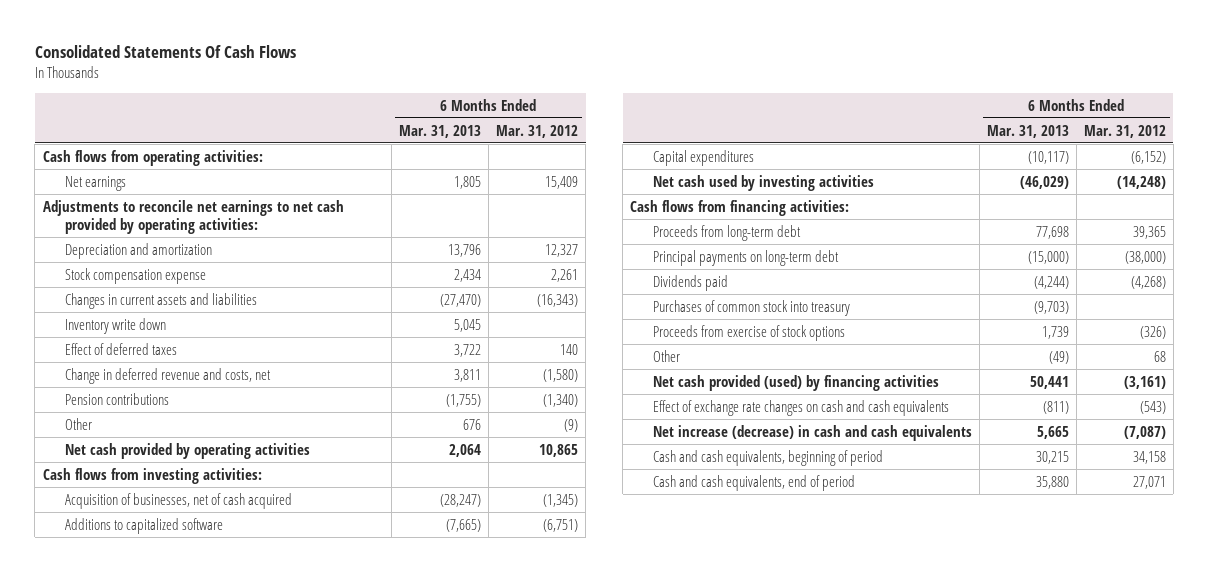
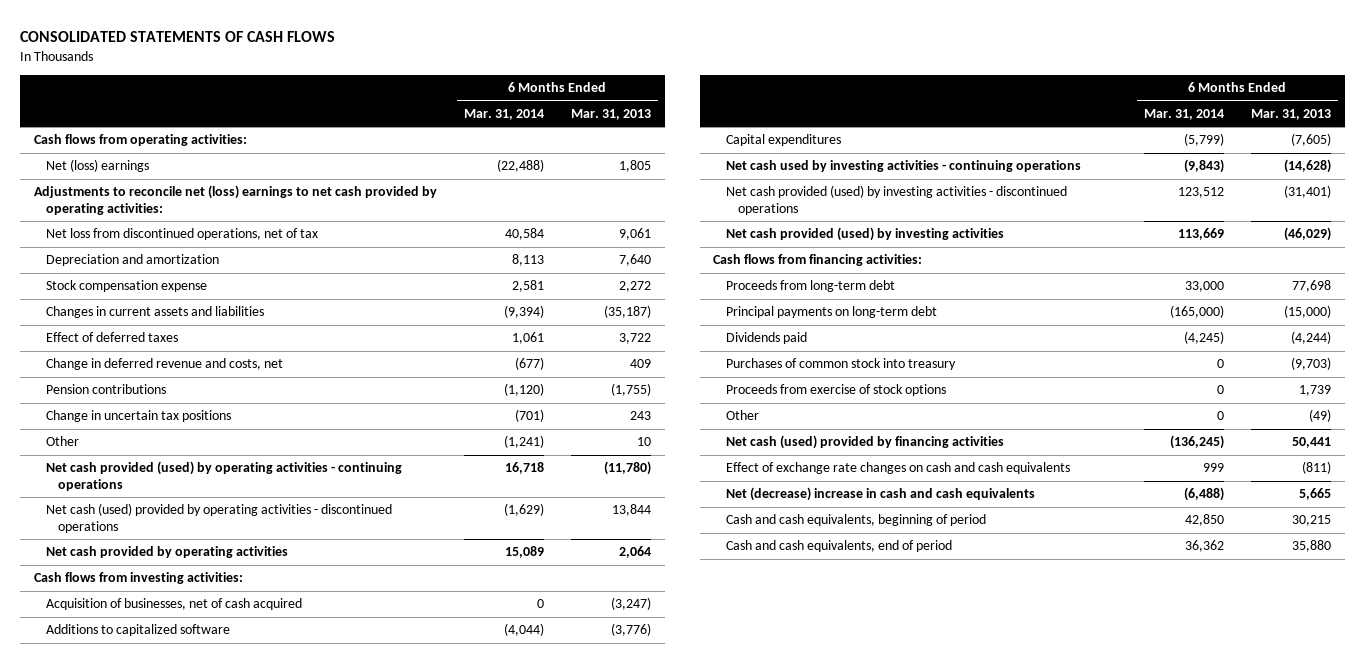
[34,45,296,59] Consolidated Statements Of Cash Flows -> [19,30,335,42] CONSOLIDATED STATEMENTS OF CASH FLOWS
[495,124,578,138] Mar. 31, 2012 -> none
none -> [463,108,544,120] Mar. 31, 2014
[64,317,166,334] Inventory write down -> none
[64,175,126,191] Net earnings -> [45,159,149,173] Net (loss) earnings
[42,199,344,235] Adjustments to reconcile net earnings to net cash provided by operating activities: -> [33,185,437,215] Adjustments to reconcile net (loss) earnings to net cash provided by operating activities:
none -> [45,228,318,241] Net loss from discontinued operations, net of tax
[447,243,481,257] 13,796 -> [619,254,652,267] 7,640
[453,268,481,282] 2,434 -> [619,281,652,293] 2,272
[439,293,481,307] (27,470) -> [604,305,652,319] (35,187)
[453,368,481,382] 3,811 -> [630,359,652,369] 409
none -> [45,410,231,423] Change in uncertain tax positions
[462,418,481,430] 676 -> [637,437,652,447] 10
none -> [45,461,402,491] Net cash provided (used) by operating activities - continuing operations
none -> [45,503,392,533] Net cash (used) provided by operating activities - discontinued operations
[439,493,481,507] (28,247) -> [611,597,652,611] (3,247)
[445,518,481,532] (7,665) -> [611,623,652,637] (3,776)
[1027,150,1069,164] (10,117) -> [1291,133,1332,147] (7,605)
none -> [725,160,1081,173] Net cash used by investing activities - continuing operations
none -> [725,185,1067,215] Net cash provided (used) by investing activities - discontinued operations
[652,174,874,191] Net cash used by investing activities -> [725,227,1004,242] Net cash provided (used) by investing activities
[652,374,939,391] Net cash provided (used) by financing activities -> [725,435,1004,450] Net cash (used) provided by financing activities
[652,424,972,441] Net increase (decrease) in cash and cash equivalents -> [725,487,1035,502] Net (decrease) increase in cash and cash equivalents

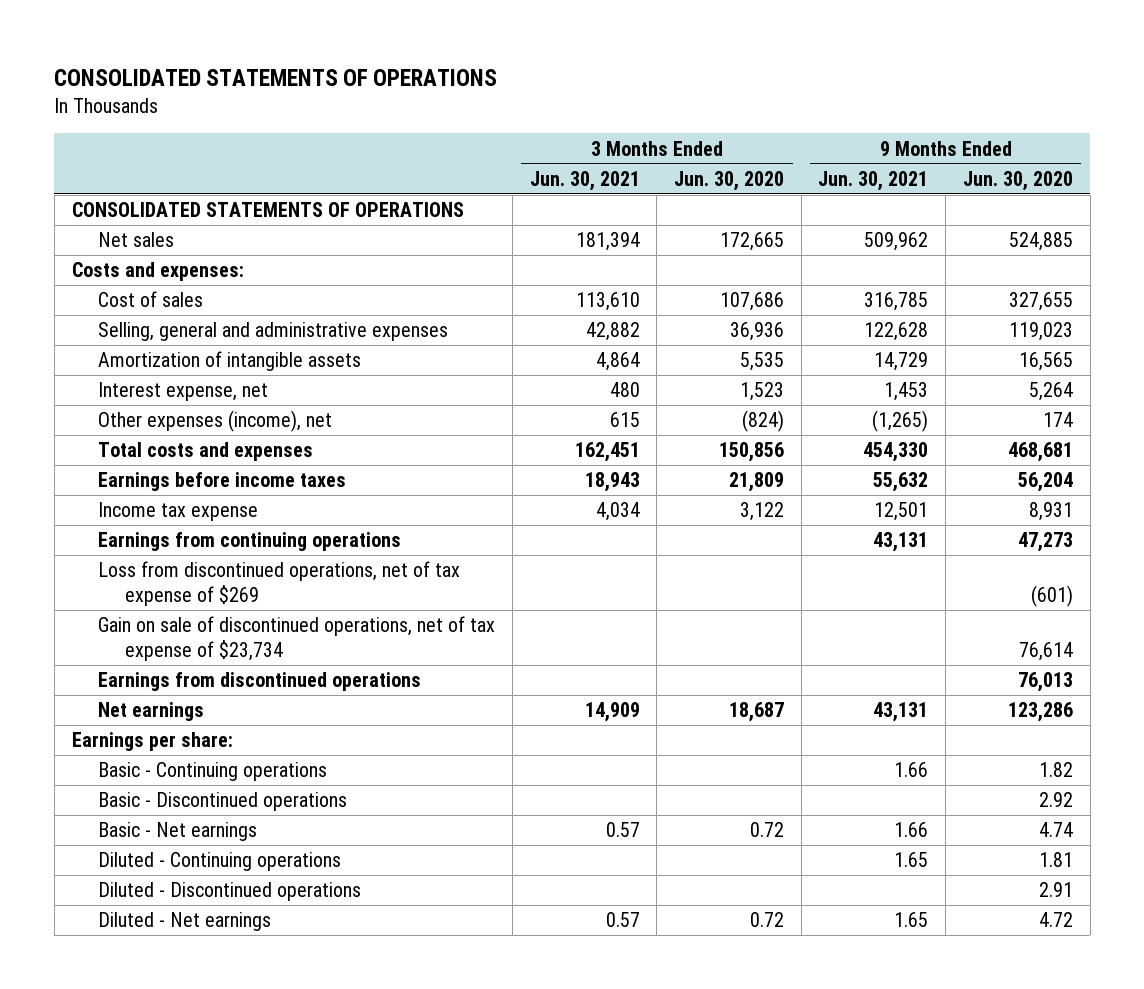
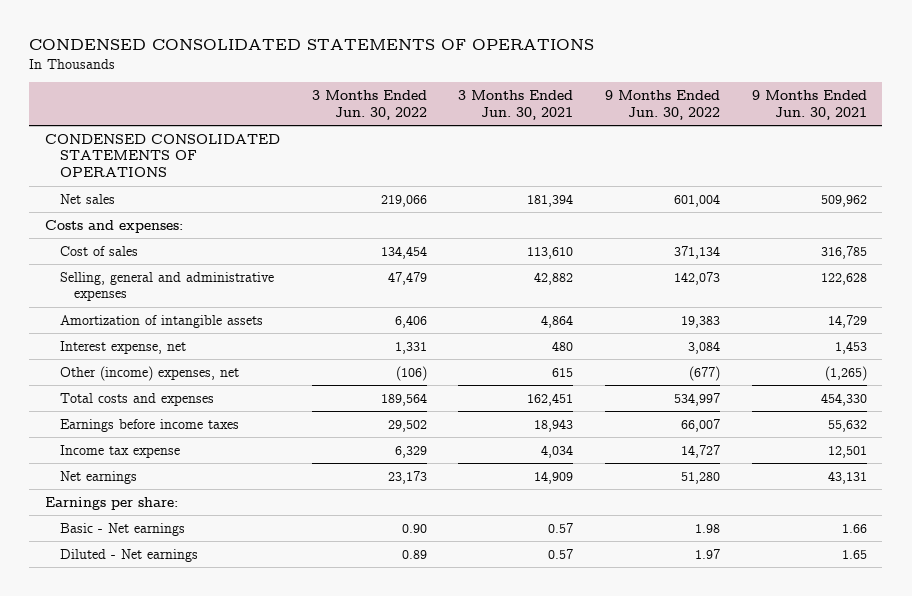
[54,68,498,86] CONSOLIDATED STATEMENTS OF OPERATIONS -> [29,39,595,51] CONDENSED CONSOLIDATED STATEMENTS OF OPERATIONS
[674,170,785,191] Jun. 30, 2020 -> none
[962,170,1073,191] Jun. 30, 2020 -> none
none -> [311,90,427,120] 3 Months Ended Jun. 30, 2022
none -> [604,90,720,120] 9 Months Ended Jun. 30, 2022
[71,202,464,218] CONSOLIDATED STATEMENTS OF OPERATIONS -> [44,133,280,178] CONDENSED CONSOLIDATED STATEMENTS OF OPERATIONS
[98,410,333,433] Other expenses (income), net -> [59,365,239,381] Other (income) expenses, net
[98,532,402,552] Earnings from continuing operations -> none
[98,561,461,607] Loss from discontinued operations, net of tax expense of $269 -> none
[98,616,496,662] Gain on sale of discontinued operations, net of tax expense of $23,734 -> none
[98,672,422,692] Earnings from discontinued operations -> none
[98,762,328,782] Basic - Continuing operations -> none
[98,792,348,812] Basic - Discontinued operations -> none
[98,852,342,872] Diluted - Continuing operations -> none
[98,882,362,902] Diluted - Discontinued operations -> none

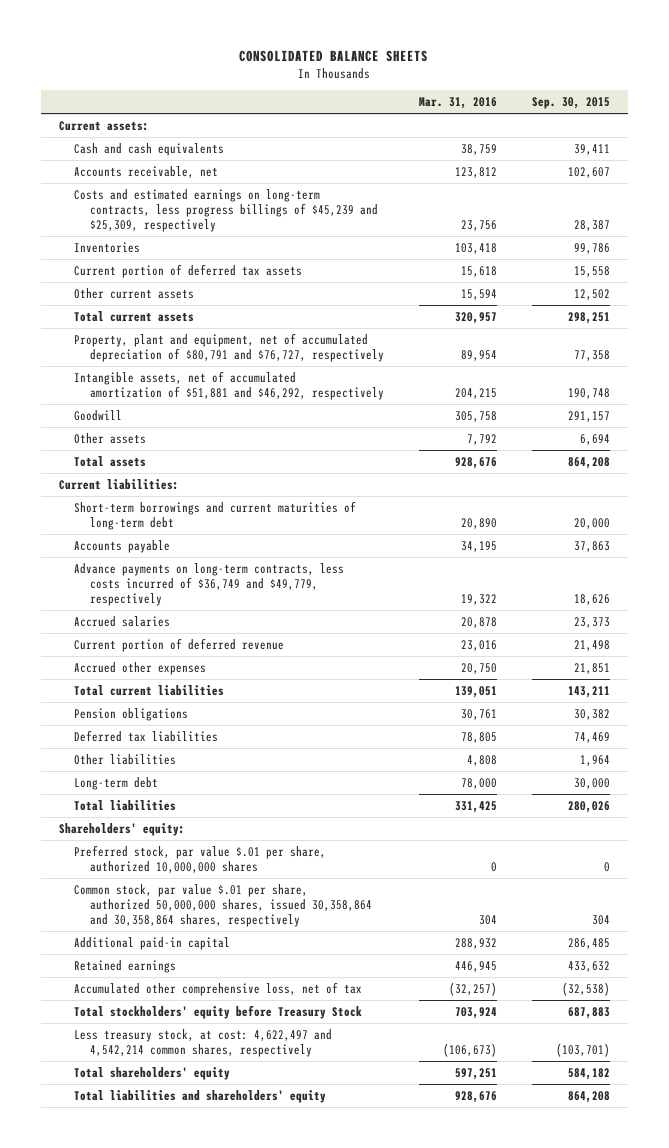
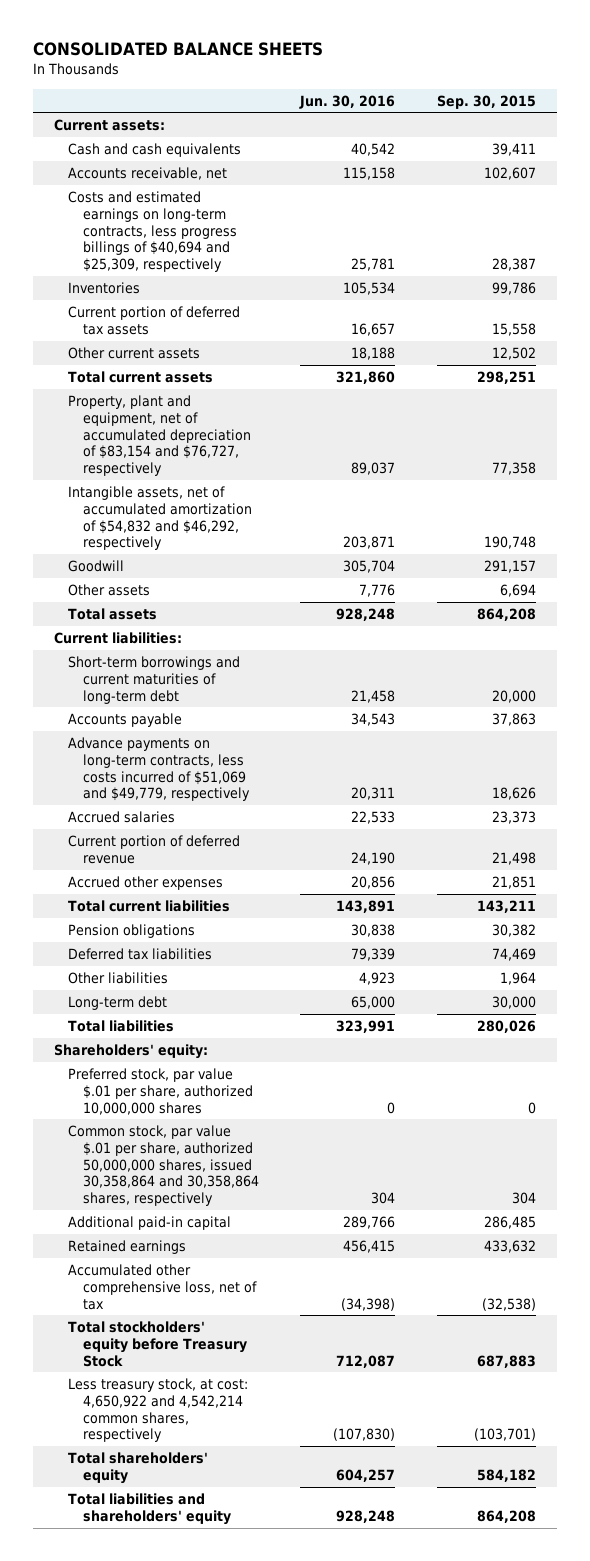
[418,97,497,110] Mar. 31, 2016 -> none
none -> [299,94,396,109] Jun. 30, 2016
[74,188,378,232] Costs and estimated earnings on long-term contracts, less progress billings of $45,239 and $25,309, respectively -> [68,191,237,273] Costs and estimated earnings on long-term contracts, less progress billings of $40,694 and $25,309, respectively
[74,332,384,362] Property, plant and equipment, net of accumulated depreciation of $80,791 and $76,727, respectively -> [68,395,251,477] Property, plant and equipment, net of accumulated depreciation of $83,154 and $76,727, respectively
[74,370,384,400] Intangible assets, net of accumulated amortization of $51,881 and $46,292, respectively -> [68,486,252,551] Intangible assets, net of accumulated amortization of $54,832 and $46,292, respectively
[74,562,345,606] Advance payments on long-term contracts, less costs incurred of $36,749 and $49,779, respectively -> [68,737,250,802] Advance payments on long-term contracts, less costs incurred of $51,069 and $49,779, respectively
[74,1028,333,1057] Less treasury stock, at cost: 4,622,497 and 4,542,214 common shares, respectively -> [68,1378,249,1443] Less treasury stock, at cost: 4,650,922 and 4,542,214 common shares, respectively

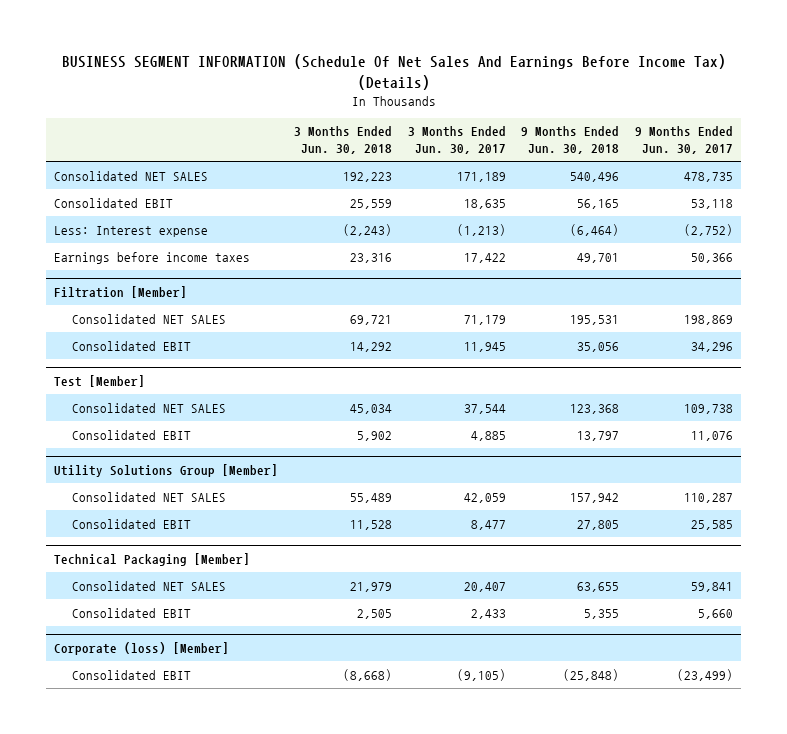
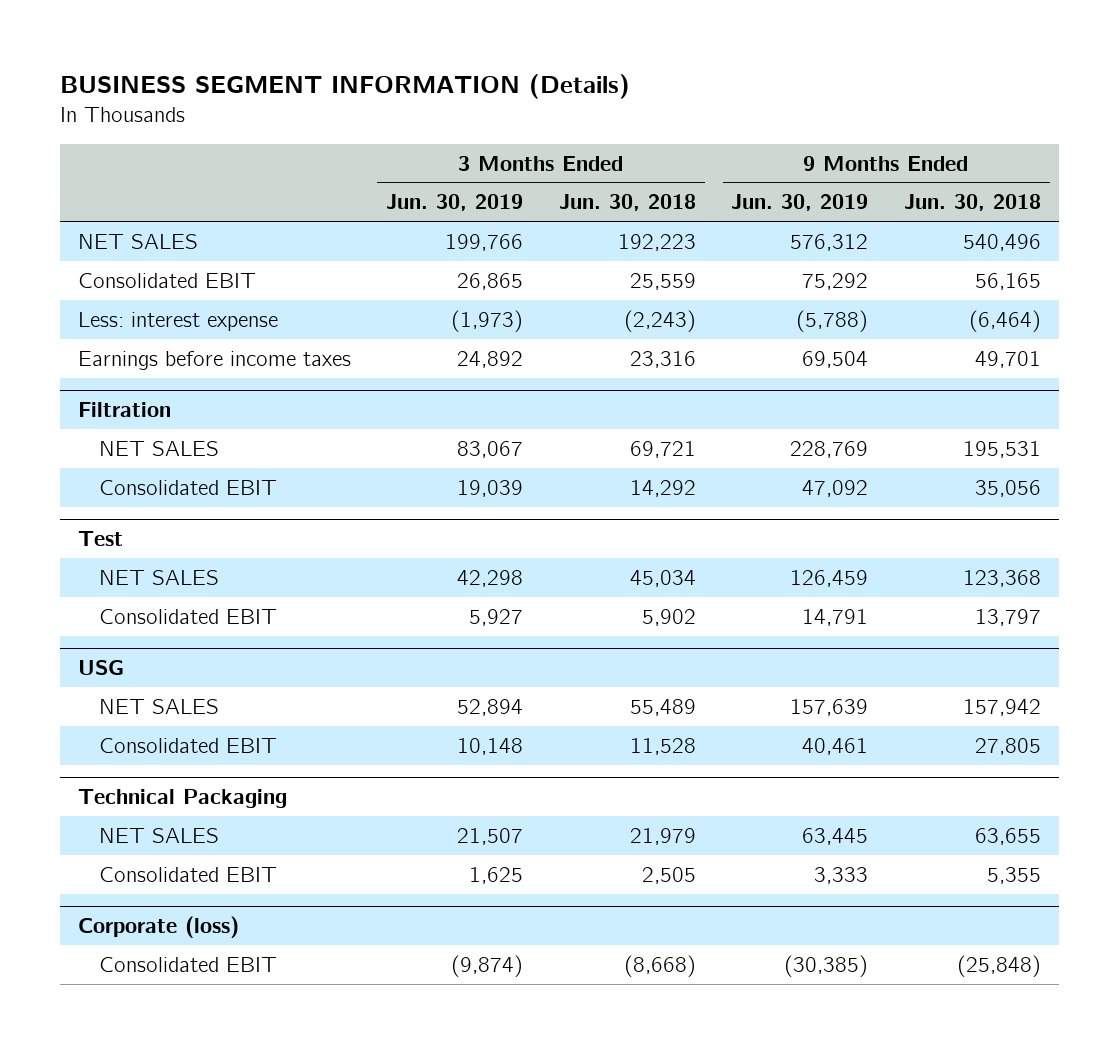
[61,54,726,90] BUSINESS SEGMENT INFORMATION (Schedule Of Net Sales And Earnings Before Income Tax) (Details) -> [59,74,630,100] BUSINESS SEGMENT INFORMATION (Details)
[407,126,506,154] 3 Months Ended Jun. 30, 2017 -> none
[635,126,734,154] 9 Months Ended Jun. 30, 2017 -> none
none -> [386,194,524,212] Jun. 30, 2019
none -> [731,194,869,212] Jun. 30, 2019
[53,170,208,181] Consolidated NET SALES -> [77,233,198,249] NET SALES
[53,225,208,237] Less: Interest expense -> [77,311,278,331] Less: interest expense
[53,285,187,298] Filtration [Member] -> [77,402,171,418] Filtration
[72,313,227,324] Consolidated NET SALES -> [99,440,220,456] NET SALES
[53,374,145,387] Test [Member] -> [77,531,123,547] Test
[72,402,227,413] Consolidated NET SALES -> [99,569,220,585] NET SALES
[53,463,278,477] Utility Solutions Group [Member] -> [77,660,124,676] USG
[72,491,227,502] Consolidated NET SALES -> [99,698,220,714] NET SALES
[53,552,250,566] Technical Packaging [Member] -> [77,789,287,809] Technical Packaging
[72,580,227,591] Consolidated NET SALES -> [99,827,220,843] NET SALES
[53,641,229,655] Corporate (loss) [Member] -> [77,916,239,939] Corporate (loss)

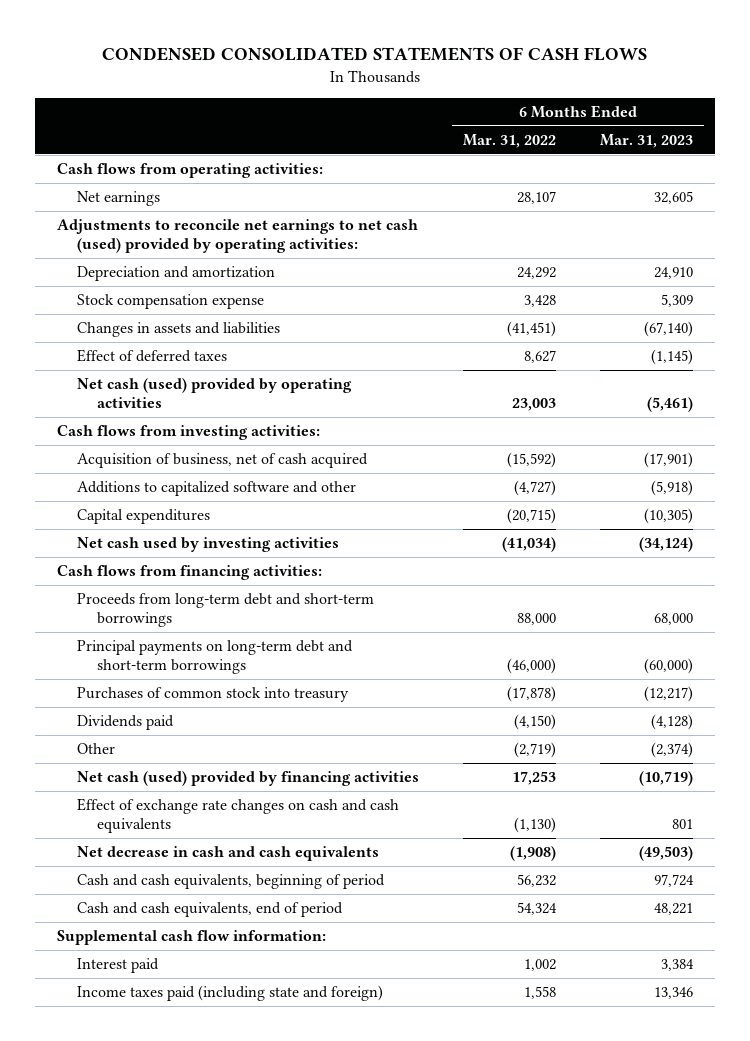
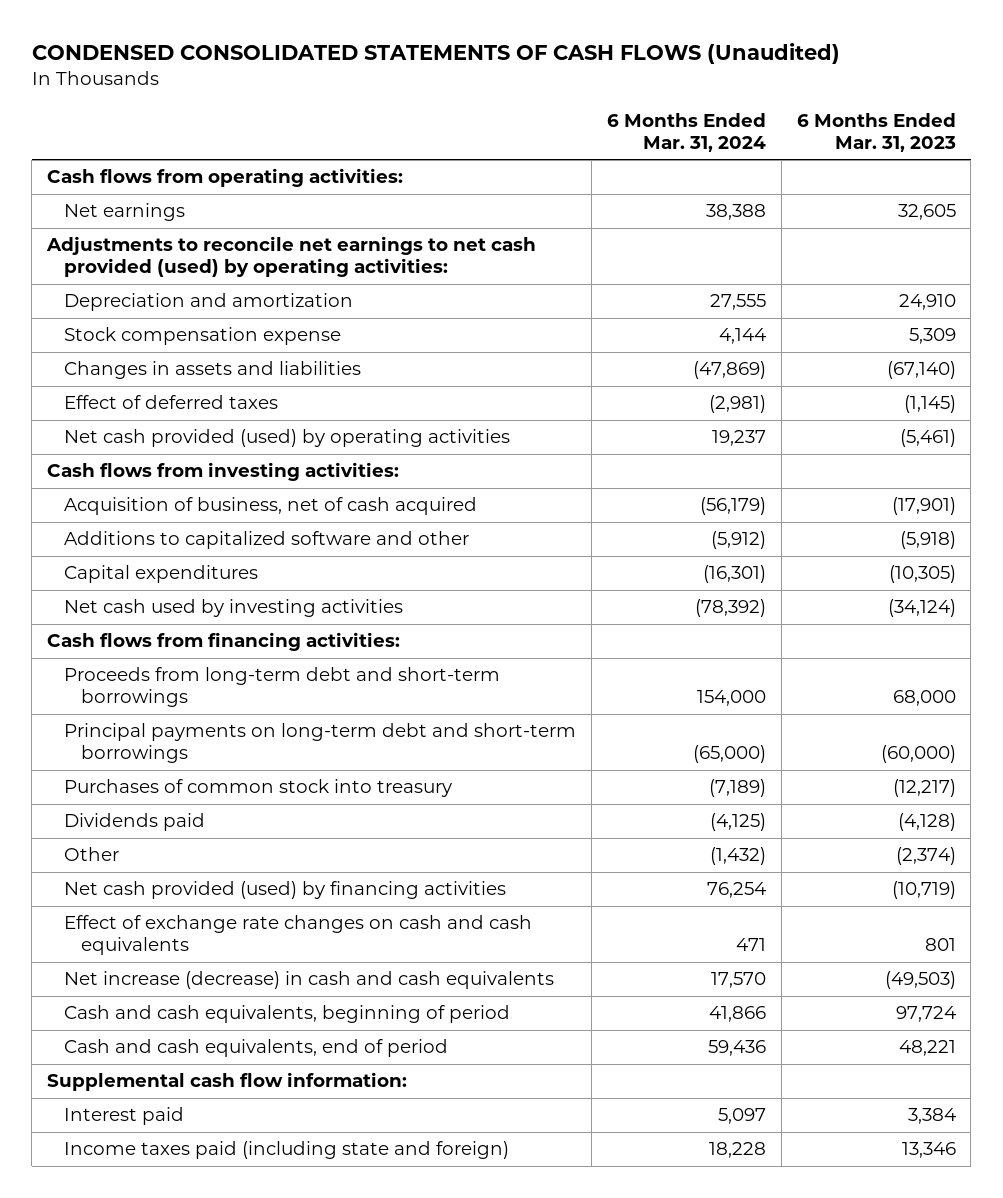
[101,46,647,61] CONDENSED CONSOLIDATED STATEMENTS OF CASH FLOWS -> [31,43,840,65] CONDENSED CONSOLIDATED STATEMENTS OF CASH FLOWS (Unaudited)
[462,133,556,148] Mar. 31, 2022 -> none
none -> [606,112,766,152] 6 Months Ended Mar. 31, 2024
[56,219,418,254] Adjustments to reconcile net earnings to net cash (used) provided by operating activities: -> [46,236,537,278] Adjustments to reconcile net earnings to net cash provided (used) by operating activities:
[77,378,353,409] Net cash (used) provided by operating activities -> [64,429,511,448] Net cash provided (used) by operating activities
[77,771,420,787] Net cash (used) provided by financing activities -> [64,881,507,900] Net cash provided (used) by financing activities
[77,846,380,862] Net decrease in cash and cash equivalents -> [64,971,555,990] Net increase (decrease) in cash and cash equivalents

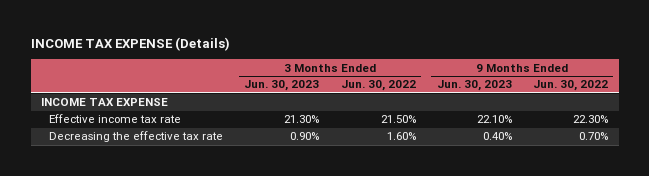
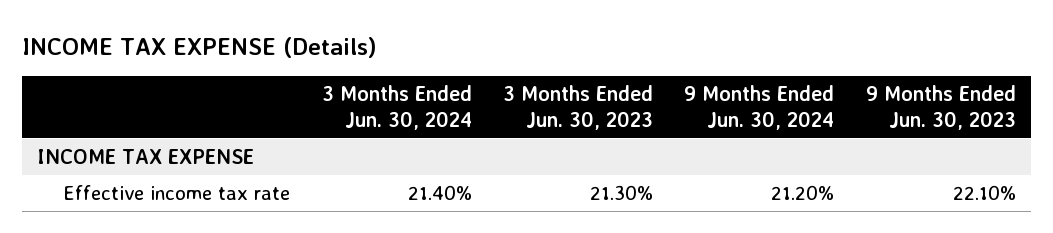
[340,80,416,92] Jun. 30, 2022 -> none
[532,80,608,92] Jun. 30, 2022 -> none
none -> [321,84,472,130] 3 Months Ended Jun. 30, 2024
none -> [684,84,835,130] 9 Months Ended Jun. 30, 2024
[49,131,224,143] Decreasing the effective tax rate -> none

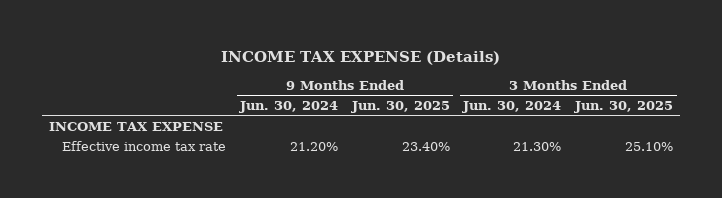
[503,84,654,130] 3 Months Ended Jun. 30, 2023 -> none
[865,84,1016,130] 9 Months Ended Jun. 30, 2023 -> none
none -> [350,100,450,113] Jun. 30, 2025
none -> [574,100,674,113] Jun. 30, 2025
[407,185,472,201] 21.40% -> [513,141,562,151] 21.30%

